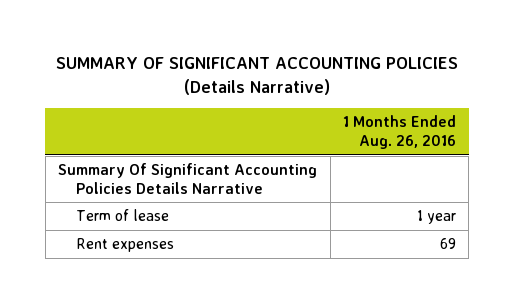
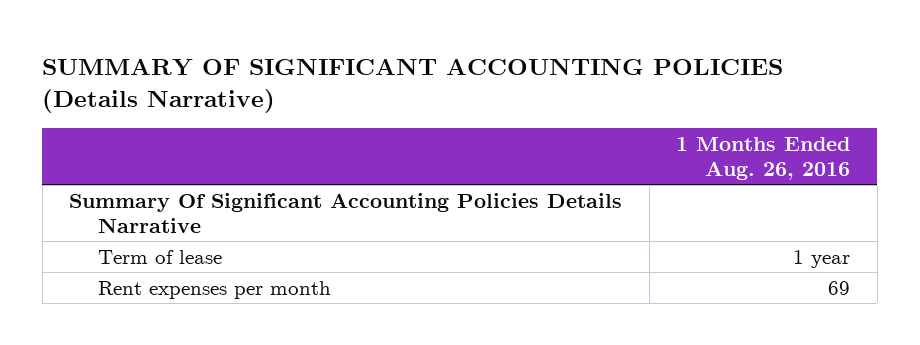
[75,238,174,253] Rent expenses -> [98,280,332,299] Rent expenses per month

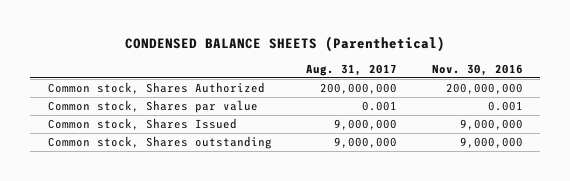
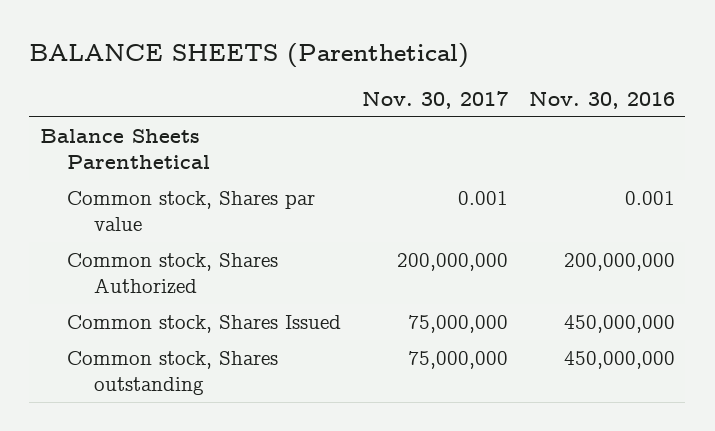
[125,36,446,53] CONDENSED BALANCE SHEETS (Parenthetical) -> [29,42,470,68] BALANCE SHEETS (Parenthetical)
[306,64,398,77] Aug. 31, 2017 -> none
none -> [361,90,508,109] Nov. 30, 2017
none -> [39,128,210,170] Balance Sheets Parenthetical
[47,81,265,94] Common stock, Shares Authorized -> [66,252,278,295] Common stock, Shares Authorized
[459,118,523,130] 9,000,000 -> [563,314,675,333] 450,000,000
[459,136,523,148] 9,000,000 -> [563,350,675,369] 450,000,000

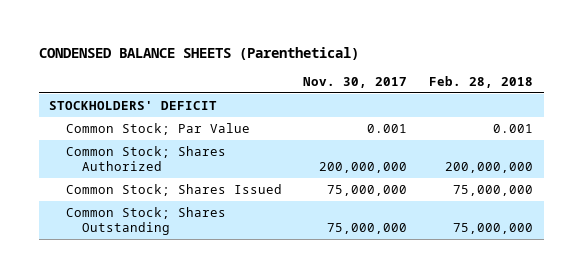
[29,42,470,68] BALANCE SHEETS (Parenthetical) -> [38,46,359,60] CONDENSED BALANCE SHEETS (Parenthetical)
[528,90,675,109] Nov. 30, 2016 -> none
none -> [429,75,534,88] Feb. 28, 2018
[39,128,210,170] Balance Sheets Parenthetical -> none
none -> [49,100,218,110] STOCKHOLDERS' DEFICIT
[66,190,315,232] Common stock, Shares par value -> [65,122,250,135] Common Stock; Par Value
[66,252,278,295] Common stock, Shares Authorized -> [65,145,226,172] Common Stock; Shares Authorized
[66,314,341,333] Common stock, Shares Issued -> [65,183,282,196] Common Stock; Shares Issued
[66,350,278,396] Common stock, Shares outstanding -> [65,206,226,236] Common Stock; Shares Outstanding

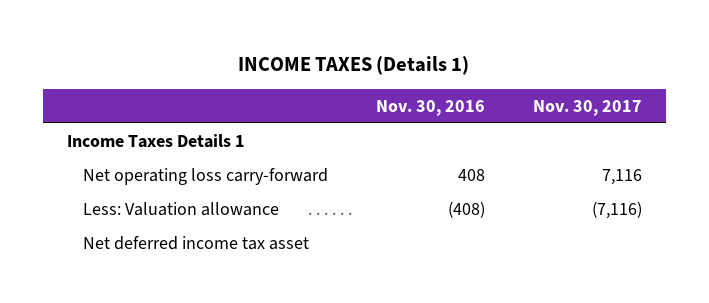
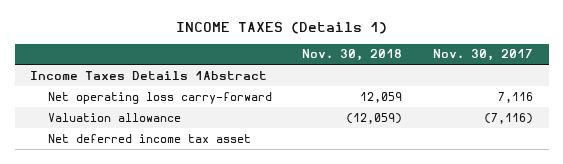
[375,99,485,116] Nov. 30, 2016 -> none
none -> [302,49,403,62] Nov. 30, 2018
[66,134,245,149] Income Taxes Details 1 -> [29,70,267,80] Income Taxes Details 1Abstract
[82,202,279,217] Less: Valuation allowance -> [47,112,181,122] Valuation allowance

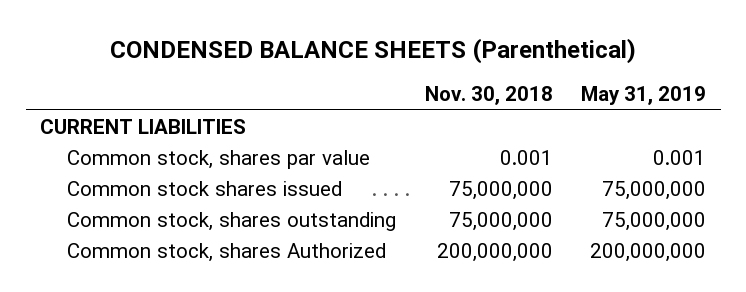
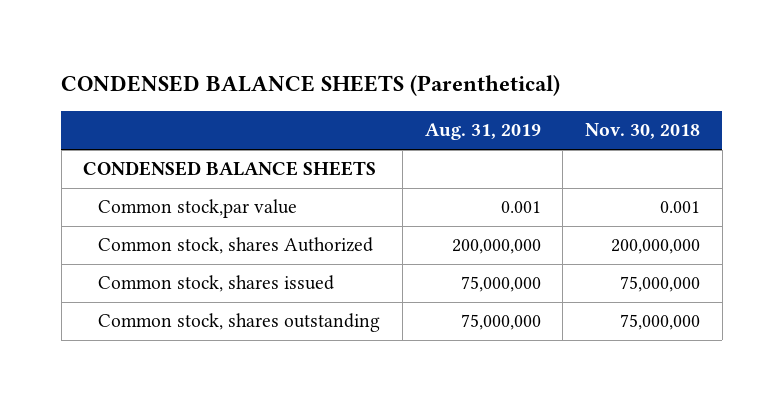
[581,86,707,106] May 31, 2019 -> none
none -> [424,123,541,141] Aug. 31, 2019
[39,119,246,135] CURRENT LIABILITIES -> none
[66,181,342,197] Common stock shares issued -> none
none -> [83,161,377,177] CONDENSED BALANCE SHEETS
[66,150,370,170] Common stock, shares par value -> [98,199,298,219] Common stock,par value
none -> [98,275,335,293] Common stock, shares issued
[66,212,396,232] Common stock, shares outstanding -> [98,313,381,333] Common stock, shares outstanding

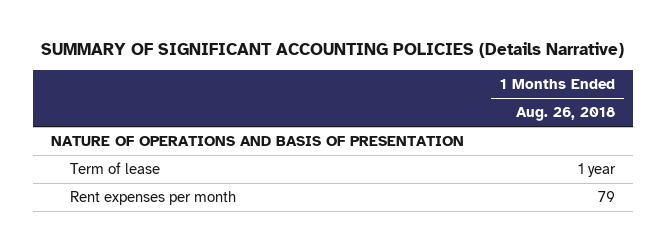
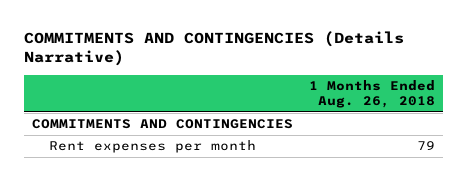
[40,42,624,59] SUMMARY OF SIGNIFICANT ACCOUNTING POLICIES (Details Narrative) -> [23,31,404,67] COMMITMENTS AND CONTINGENCIES (Details Narrative)
[50,136,464,147] NATURE OF OPERATIONS AND BASIS OF PRESENTATION -> none
[70,162,161,175] Term of lease -> none
none -> [31,119,293,130] COMMITMENTS AND CONTINGENCIES

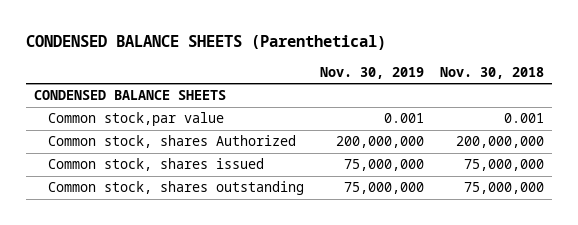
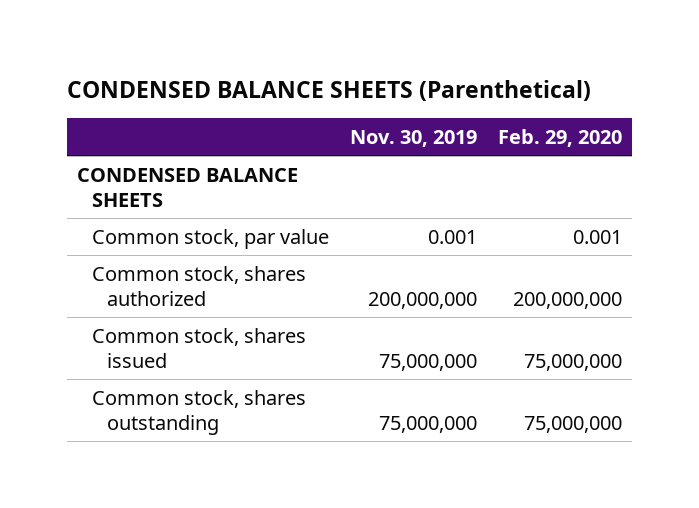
[439,66,544,79] Nov. 30, 2018 -> none
none -> [497,128,622,147] Feb. 29, 2020
[47,112,224,127] Common stock,par value -> [92,228,330,249] Common stock, par value
[47,135,296,149] Common stock, shares Authorized -> [92,265,307,307] Common stock, shares authorized

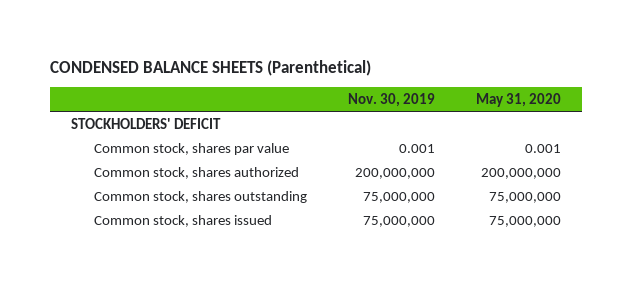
[497,128,622,147] Feb. 29, 2020 -> none
none -> [475,92,561,107] May 31, 2020
[76,167,298,208] CONDENSED BALANCE SHEETS -> none
none -> [70,117,221,129] STOCKHOLDERS' DEFICIT
[92,228,330,249] Common stock, par value -> [93,142,289,155] Common stock, shares par value
[92,327,307,369] Common stock, shares issued -> [93,214,272,227] Common stock, shares issued

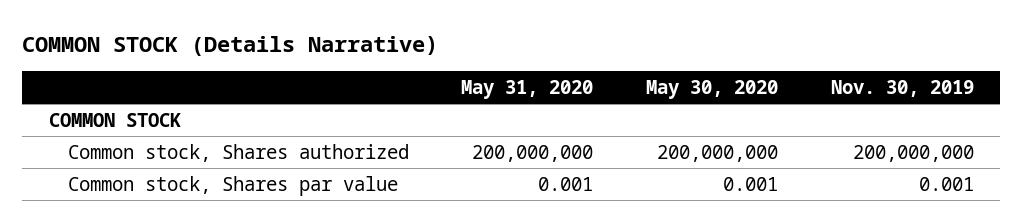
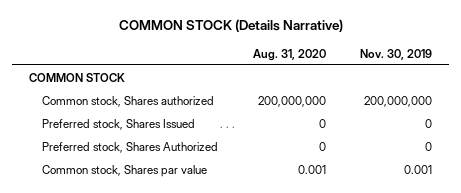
[461,80,594,100] May 31, 2020 -> none
[646,80,779,100] May 30, 2020 -> none
none -> [252,48,326,61] Aug. 31, 2020
none -> [42,118,196,130] Preferred stock, Shares Issued
none -> [42,141,219,153] Preferred stock, Shares Authorized

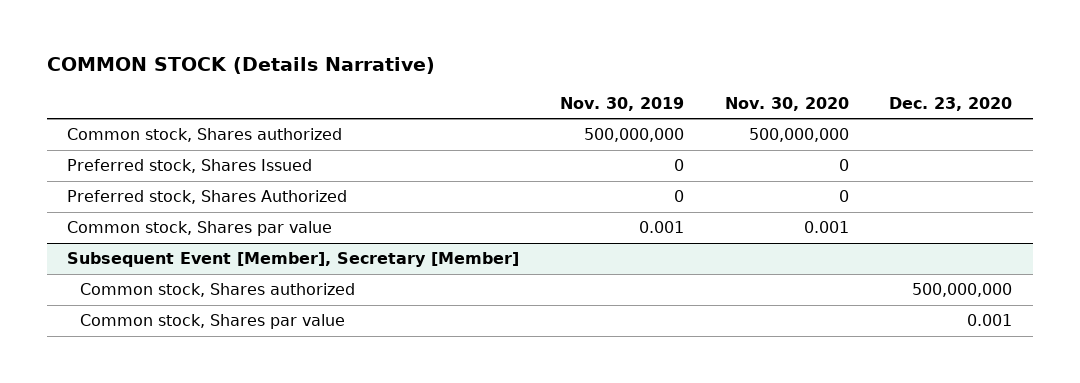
[252,48,326,61] Aug. 31, 2020 -> none
none -> [724,96,849,111] Nov. 30, 2020
none -> [889,96,1013,111] Dec. 23, 2020
[29,72,126,82] COMMON STOCK -> none
[364,95,433,107] 200,000,000 -> [583,128,684,143] 500,000,000
none -> [67,252,520,268] Subsequent Event [Member], Secretary [Member]
none -> [79,283,355,298] Common stock, Shares authorized
none -> [79,314,345,330] Common stock, Shares par value

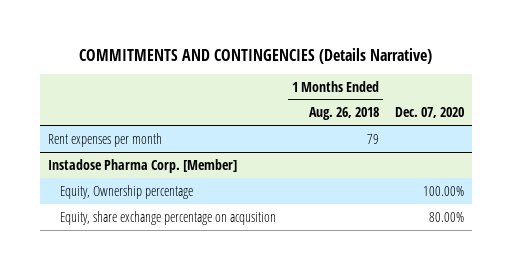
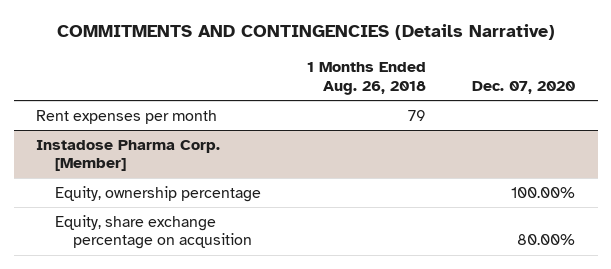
[60,184,194,199] Equity, Ownership percentage -> [54,185,261,202] Equity, ownership percentage

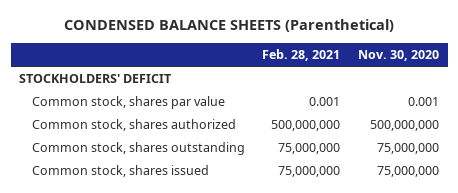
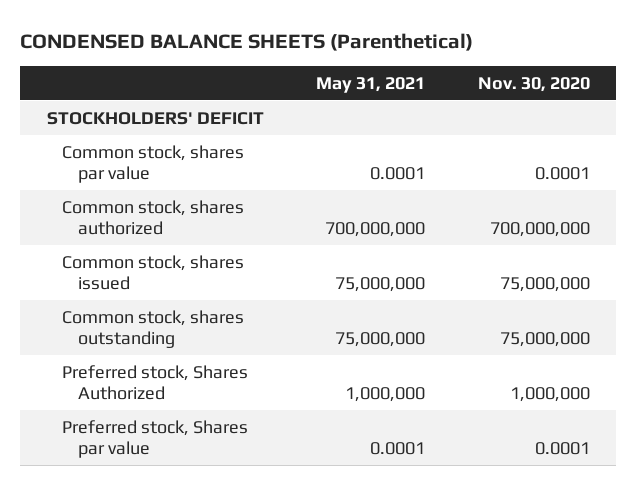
[262,48,341,61] Feb. 28, 2021 -> none
none -> [316,76,426,93] May 31, 2021
[407,97,439,107] 0.001 -> [534,166,590,180] 0.0001
[369,120,439,132] 500,000,000 -> [489,221,590,237] 700,000,000
[31,142,245,156] Common stock, shares outstanding -> [62,309,245,348] Common stock, shares outstanding
none -> [62,364,249,400] Preferred stock, Shares Authorized
none -> [62,419,249,458] Preferred stock, Shares par value

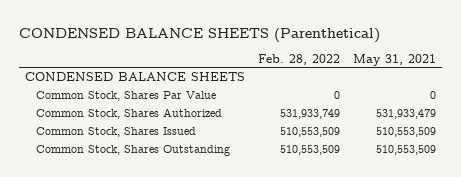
[477,76,590,92] Nov. 30, 2020 -> none
none -> [258,53,341,65] Feb. 28, 2022
[46,111,264,125] STOCKHOLDERS' DEFICIT -> none
[62,364,249,400] Preferred stock, Shares Authorized -> none
[62,419,249,458] Preferred stock, Shares par value -> none
none -> [25,72,246,82] CONDENSED BALANCE SHEETS
[62,144,245,183] Common stock, shares par value -> [36,91,217,102] Common Stock, Shares Par Value
[370,166,426,180] 0.0001 -> [429,91,436,100] 0
[62,199,245,235] Common stock, shares authorized -> [36,108,223,120] Common Stock, Shares Authorized
[325,221,426,237] 700,000,000 -> [375,109,436,120] 531,933,479
[62,254,245,290] Common stock, shares issued -> [36,127,197,138] Common Stock, Shares Issued
[335,276,426,292] 75,000,000 -> [375,127,436,138] 510,553,509
[62,309,245,348] Common stock, shares outstanding -> [36,145,231,157] Common Stock, Shares Outstanding
[335,331,426,347] 75,000,000 -> [375,145,436,156] 510,553,509

